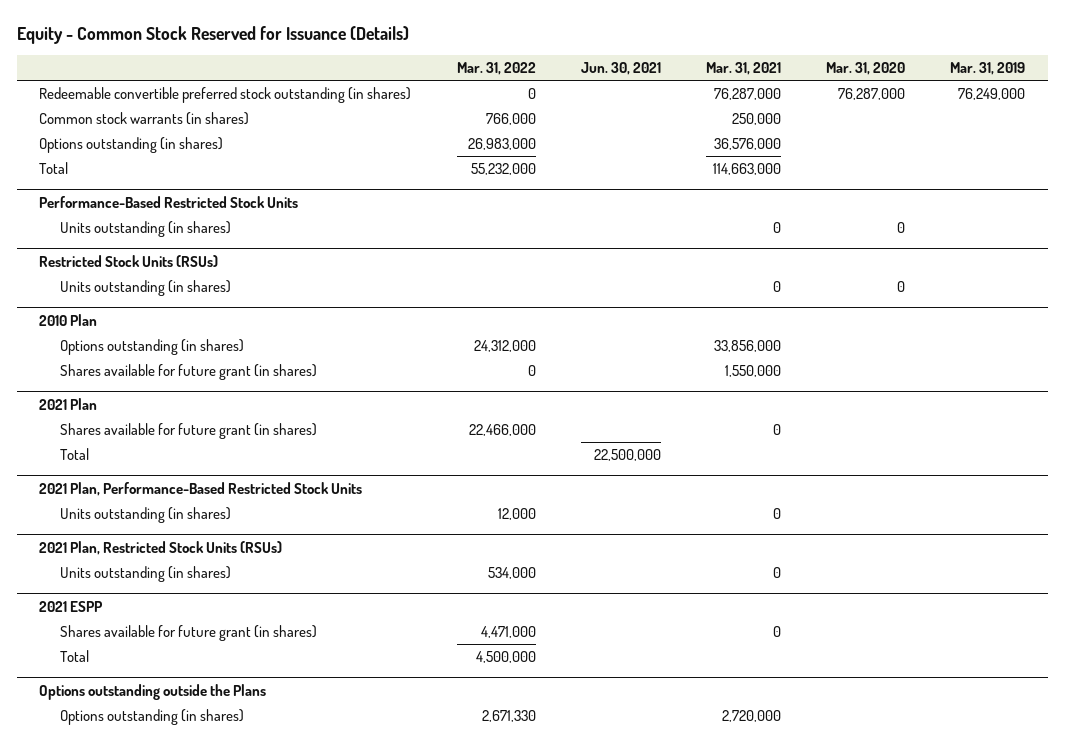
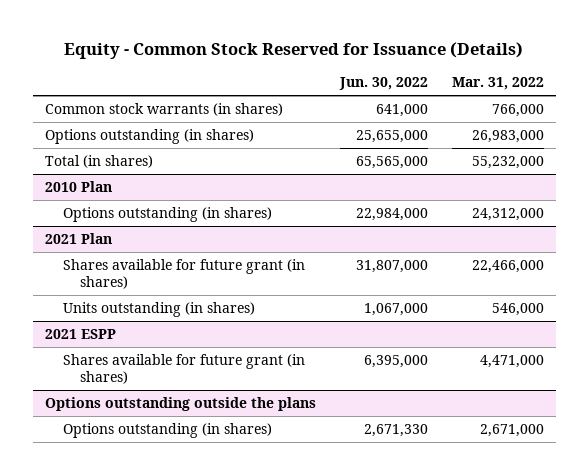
[580,62,661,76] Jun. 30, 2021 -> none
[705,62,781,76] Mar. 31, 2021 -> none
[826,62,906,76] Mar. 31, 2020 -> none
[950,62,1026,76] Mar. 31, 2019 -> none
none -> [338,77,428,91] Jun. 30, 2022
[39,87,412,104] Redeemable convertible preferred stock outstanding (in shares) -> none
[39,195,299,208] Performance-Based Restricted Stock Units -> none
[59,221,231,238] Units outstanding (in shares) -> none
[39,254,219,267] Restricted Stock Units (RSUs) -> none
[59,280,231,297] Units outstanding (in shares) -> none
[39,162,69,175] Total -> [44,155,153,169] Total (in shares)
[59,364,317,381] Shares available for future grant (in shares) -> none
[59,448,89,461] Total -> none
[39,481,363,496] 2021 Plan, Performance-Based Restricted Stock Units -> none
[39,540,283,555] 2021 Plan, Restricted Stock Units (RSUs) -> none
[59,566,231,583] Units outstanding (in shares) -> none
[497,508,536,521] 12,000 -> [491,303,544,317] 546,000
[59,650,89,663] Total -> none
[39,683,267,700] Options outstanding outside the Plans -> [44,397,316,412] Options outstanding outside the plans
[481,710,536,723] 2,671,330 -> [479,424,544,438] 2,671,000

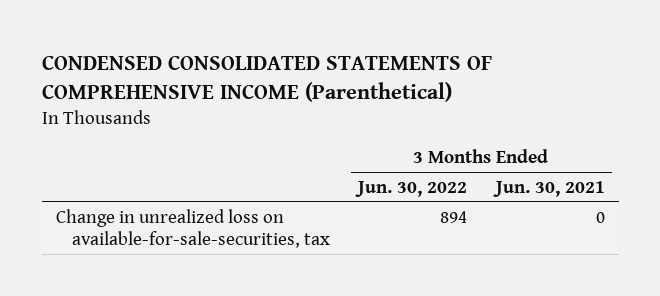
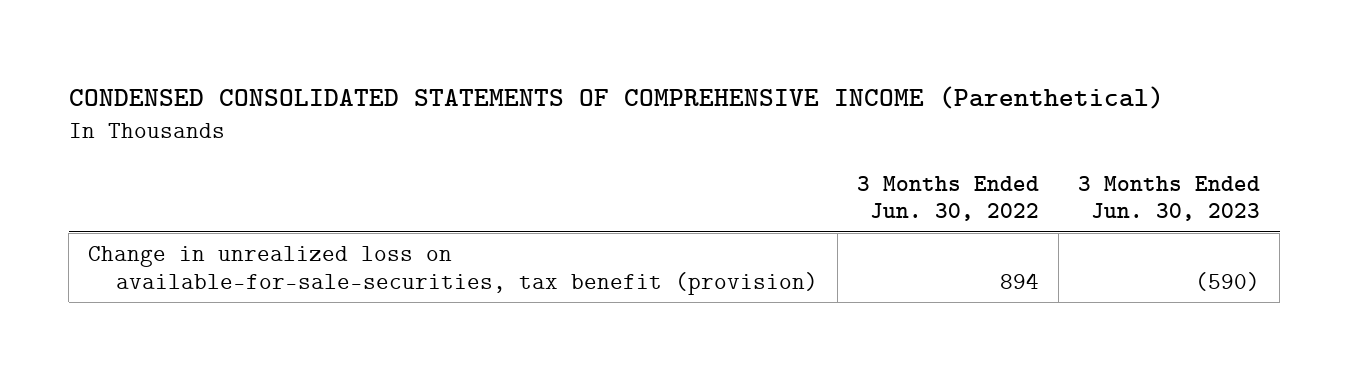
[492,180,605,197] Jun. 30, 2021 -> none
none -> [1078,175,1261,222] 3 Months Ended Jun. 30, 2023
[55,209,330,249] Change in unrealized loss on available-for-sale-securities, tax -> [88,246,818,295] Change in unrealized loss on available-for-sale-securities, tax benefit (provision)

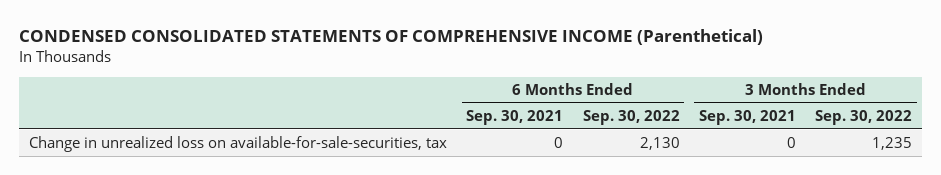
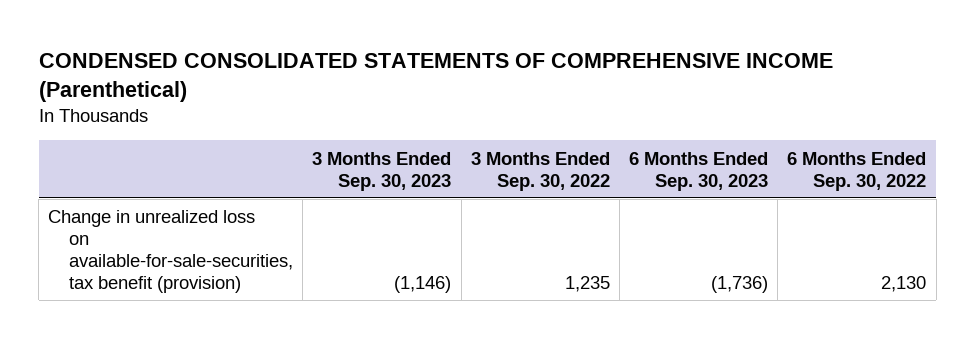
[466,109,564,125] Sep. 30, 2021 -> none
[698,109,796,125] Sep. 30, 2021 -> none
none -> [312,151,452,191] 3 Months Ended Sep. 30, 2023
none -> [629,151,769,191] 6 Months Ended Sep. 30, 2023
[29,136,448,153] Change in unrealized loss on available-for-sale-securities, tax -> [48,210,294,293] Change in unrealized loss on available-for-sale-securities, tax benefit (provision)

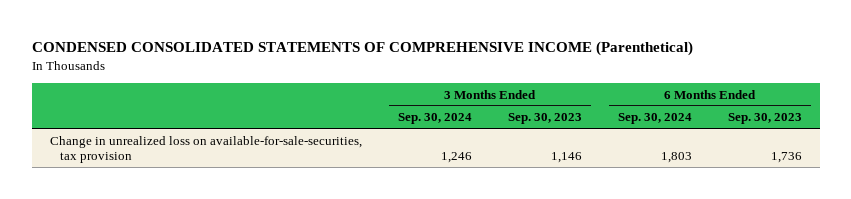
[470,151,610,191] 3 Months Ended Sep. 30, 2022 -> none
[787,151,927,191] 6 Months Ended Sep. 30, 2022 -> none
none -> [397,113,472,125] Sep. 30, 2024
none -> [617,113,692,125] Sep. 30, 2024
[48,210,294,293] Change in unrealized loss on available-for-sale-securities, tax benefit (provision) -> [49,135,362,164] Change in unrealized loss on available-for-sale-securities, tax provision
[394,275,452,293] (1,146) -> [550,152,582,164] 1,146
[711,275,769,293] (1,736) -> [770,152,802,164] 1,736

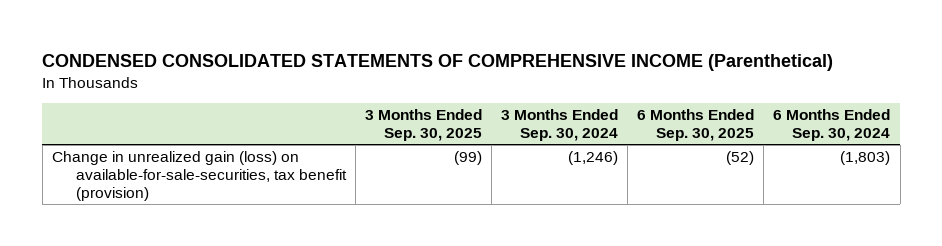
[507,113,582,125] Sep. 30, 2023 -> none
[727,113,802,125] Sep. 30, 2023 -> none
none -> [365,108,483,141] 3 Months Ended Sep. 30, 2025
none -> [637,108,755,141] 6 Months Ended Sep. 30, 2025
[49,135,362,164] Change in unrealized loss on available-for-sale-securities, tax provision -> [51,150,347,201] Change in unrealized gain (loss) on available-for-sale-securities, tax benefit (provision)
[440,152,472,164] 1,246 -> [568,150,619,165] (1,246)
[660,152,692,164] 1,803 -> [840,150,891,165] (1,803)

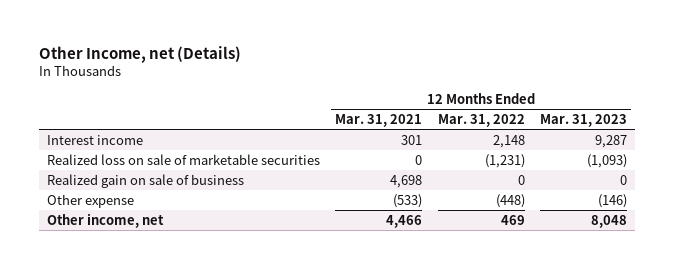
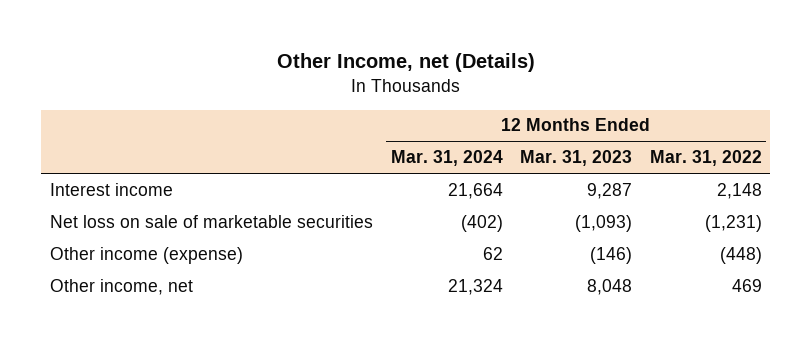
[335,113,423,127] Mar. 31, 2021 -> none
none -> [390,150,503,167] Mar. 31, 2024
[46,173,244,188] Realized gain on sale of business -> none
[46,153,320,165] Realized loss on sale of marketable securities -> [50,214,374,228] Net loss on sale of marketable securities
[46,193,134,208] Other expense -> [50,246,244,264] Other income (expense)

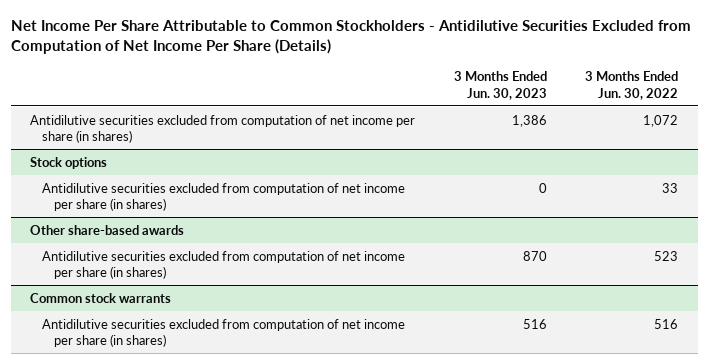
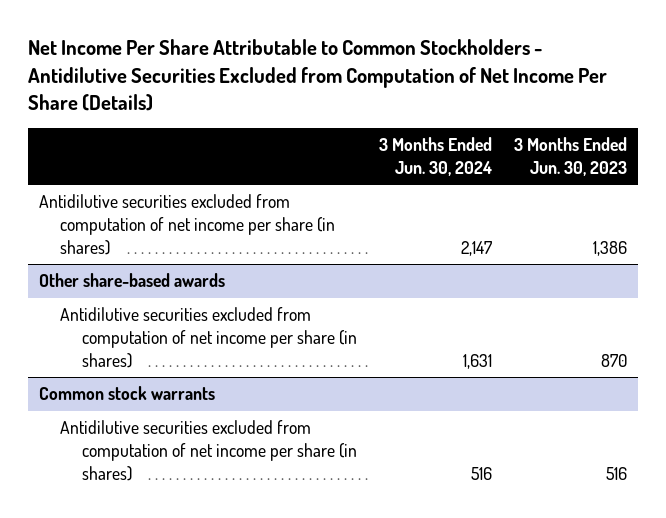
[585,71,679,100] 3 Months Ended Jun. 30, 2022 -> none
none -> [379,137,493,176] 3 Months Ended Jun. 30, 2024
[30,156,108,169] Stock options -> none
[42,182,406,211] Antidilutive securities excluded from computation of net income per share (in shares) -> none

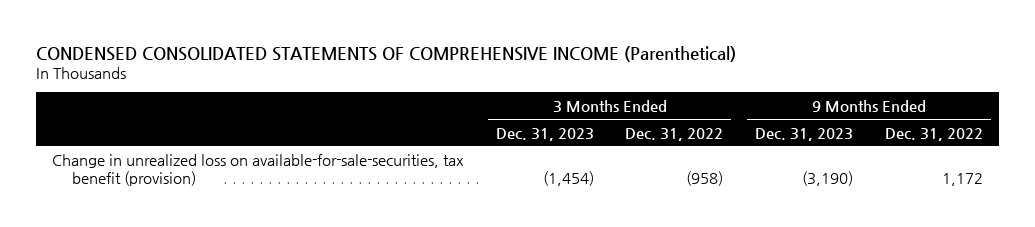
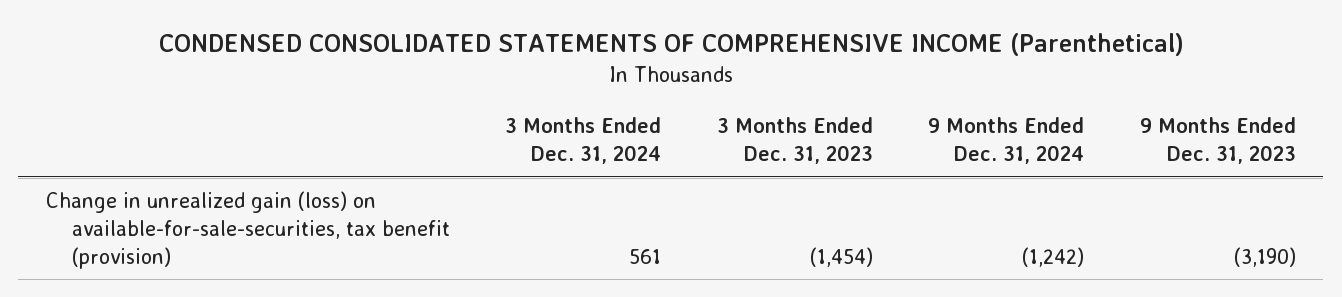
[625,127,724,141] Dec. 31, 2022 -> none
[884,127,983,141] Dec. 31, 2022 -> none
none -> [505,117,662,165] 3 Months Ended Dec. 31, 2024
none -> [928,117,1085,165] 9 Months Ended Dec. 31, 2024
[52,154,465,186] Change in unrealized loss on available-for-sale-securities, tax benefit (provision) -> [46,191,450,270] Change in unrealized gain (loss) on available-for-sale-securities, tax benefit (provision)

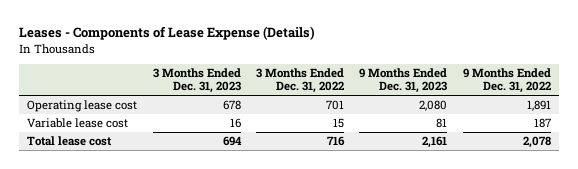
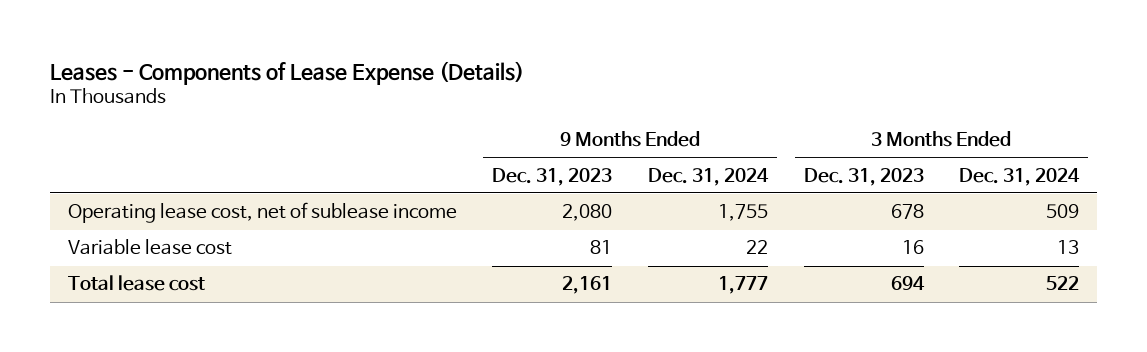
[255,67,344,94] 3 Months Ended Dec. 31, 2022 -> none
[462,67,551,94] 9 Months Ended Dec. 31, 2022 -> none
none -> [647,167,769,186] Dec. 31, 2024
none -> [959,167,1081,186] Dec. 31, 2024
[27,99,138,112] Operating lease cost -> [67,202,457,224] Operating lease cost, net of sublease income

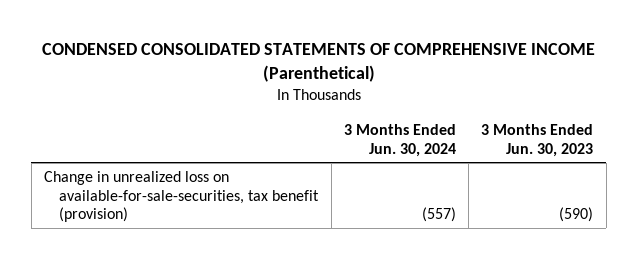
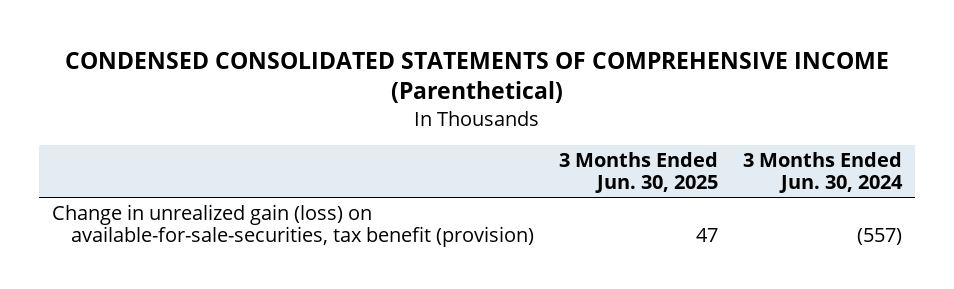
[481,123,594,157] 3 Months Ended Jun. 30, 2023 -> none
none -> [559,151,719,194] 3 Months Ended Jun. 30, 2025
[43,170,320,223] Change in unrealized loss on available-for-sale-securities, tax benefit (provision) -> [51,203,535,248] Change in unrealized gain (loss) on available-for-sale-securities, tax benefit (provision)

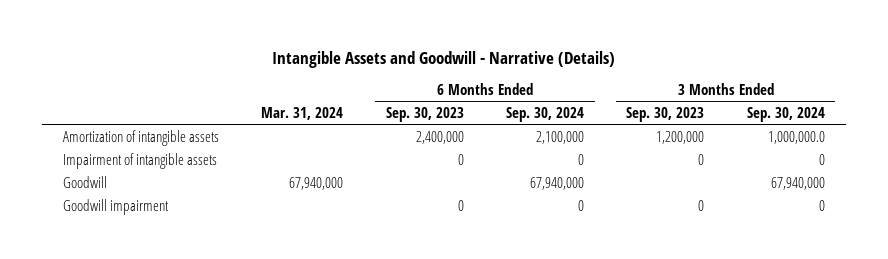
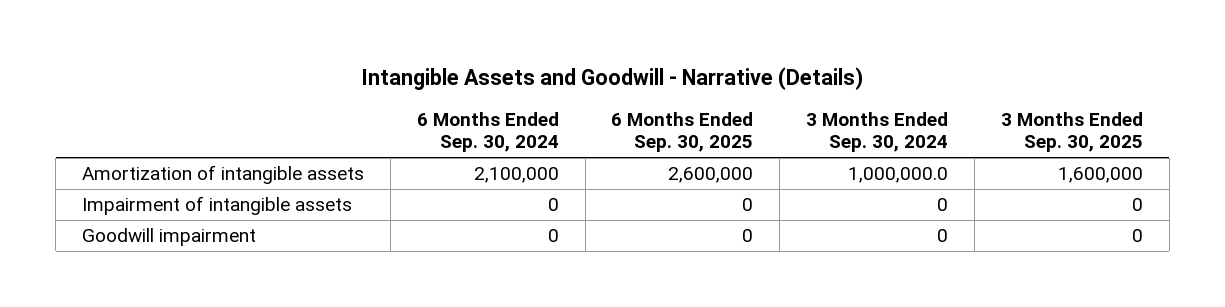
[261,107,344,121] Mar. 31, 2024 -> none
[385,107,464,123] Sep. 30, 2023 -> none
[626,107,705,123] Sep. 30, 2023 -> none
none -> [611,112,754,153] 6 Months Ended Sep. 30, 2025
none -> [1000,112,1143,153] 3 Months Ended Sep. 30, 2025
[62,175,107,188] Goodwill -> none

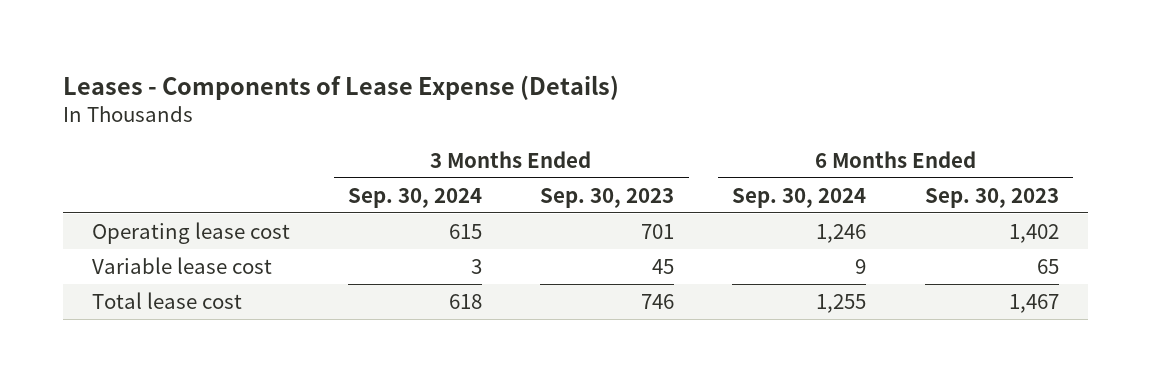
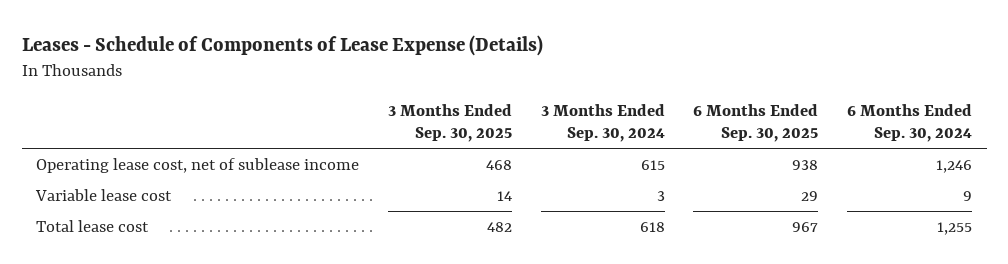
[62,74,619,100] Leases - Components of Lease Expense (Details) -> [21,34,543,56] Leases - Schedule of Components of Lease Expense (Details)
[540,187,675,208] Sep. 30, 2023 -> none
[924,187,1059,208] Sep. 30, 2023 -> none
none -> [387,103,512,143] 3 Months Ended Sep. 30, 2025
none -> [693,103,819,143] 6 Months Ended Sep. 30, 2025
[92,222,291,245] Operating lease cost -> [35,157,359,173] Operating lease cost, net of sublease income

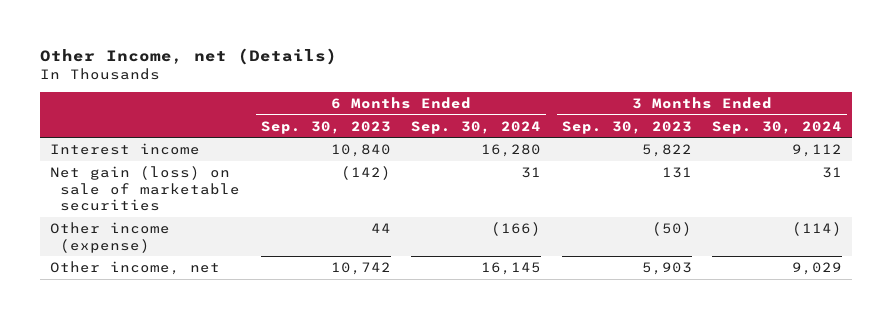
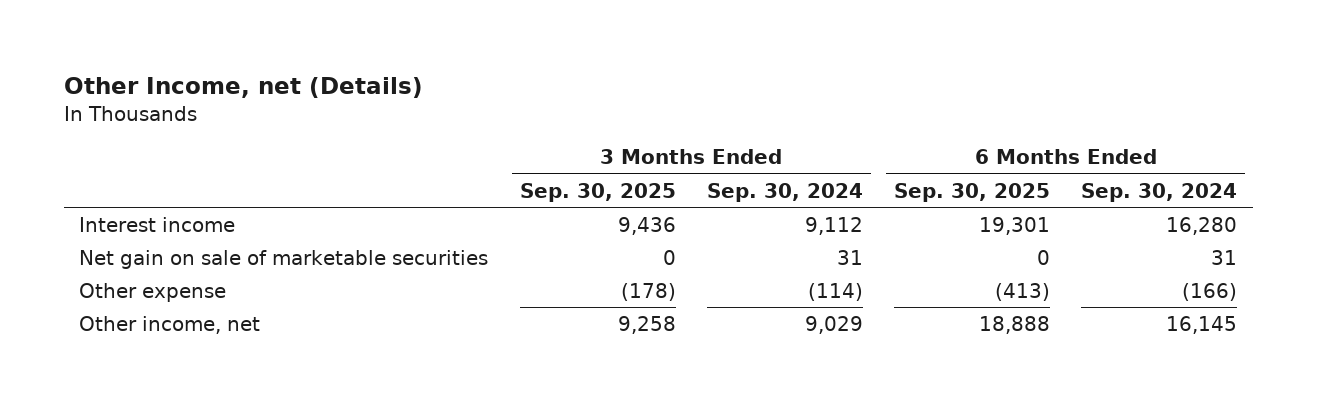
[260,120,391,134] Sep. 30, 2023 -> none
[561,120,692,134] Sep. 30, 2023 -> none
none -> [519,182,676,202] Sep. 30, 2025
none -> [894,182,1051,202] Sep. 30, 2025
[50,165,241,212] Net gain (loss) on sale of marketable securities -> [79,249,489,269] Net gain on sale of marketable securities
[50,221,171,253] Other income (expense) -> [79,282,227,302] Other expense

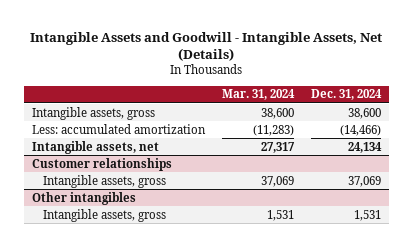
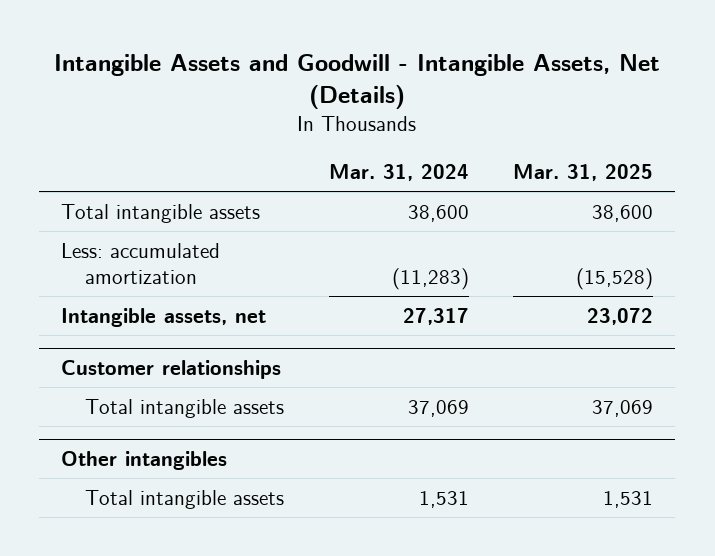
[310,89,382,101] Dec. 31, 2024 -> none
none -> [513,163,654,181] Mar. 31, 2025
[32,106,156,120] Intangible assets, gross -> [61,203,261,223] Total intangible assets
[43,174,167,188] Intangible assets, gross -> [85,398,285,418] Total intangible assets
[43,208,167,222] Intangible assets, gross -> [85,489,285,509] Total intangible assets

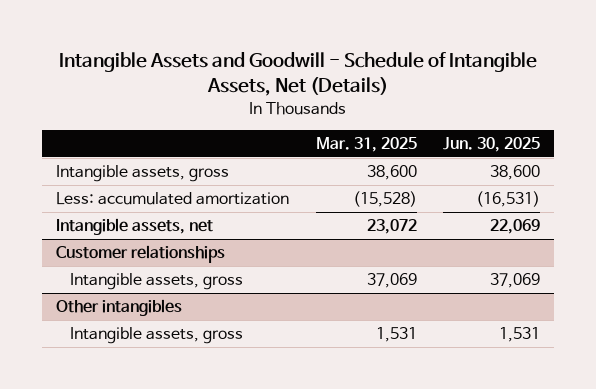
[54,54,661,110] Intangible Assets and Goodwill - Intangible Assets, Net (Details) -> [59,52,538,96] Intangible Assets and Goodwill - Schedule of Intangible Assets, Net (Details)
[328,163,469,181] Mar. 31, 2024 -> none
none -> [443,136,541,152] Jun. 30, 2025
[61,203,261,223] Total intangible assets -> [55,165,229,183] Intangible assets, gross
[85,398,285,418] Total intangible assets -> [69,273,243,291] Intangible assets, gross
[85,489,285,509] Total intangible assets -> [69,327,243,345] Intangible assets, gross

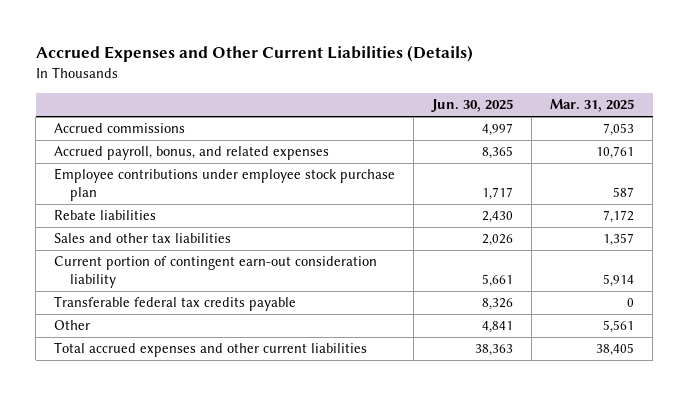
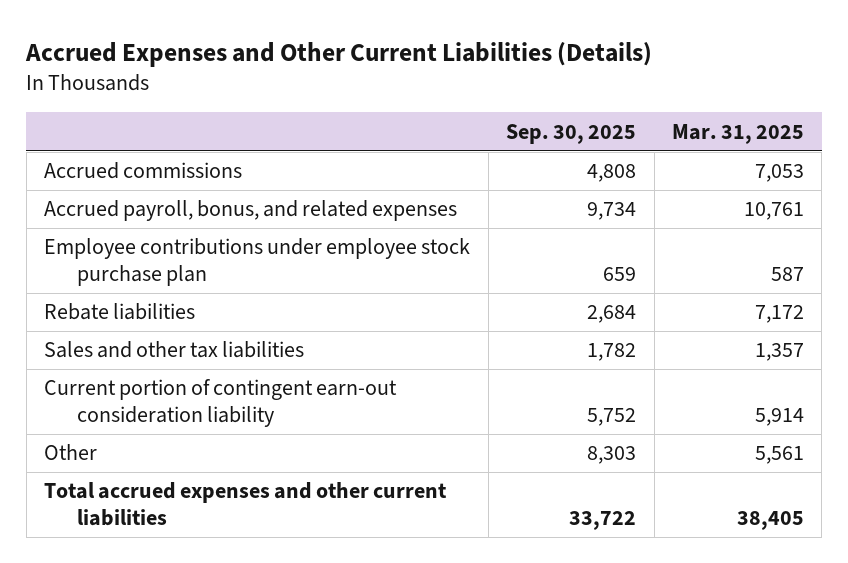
[431,99,514,113] Jun. 30, 2025 -> none
none -> [506,123,637,144] Sep. 30, 2025
[54,296,297,312] Transferable federal tax credits payable -> none

